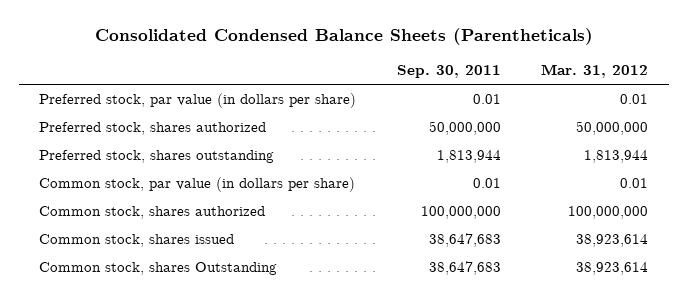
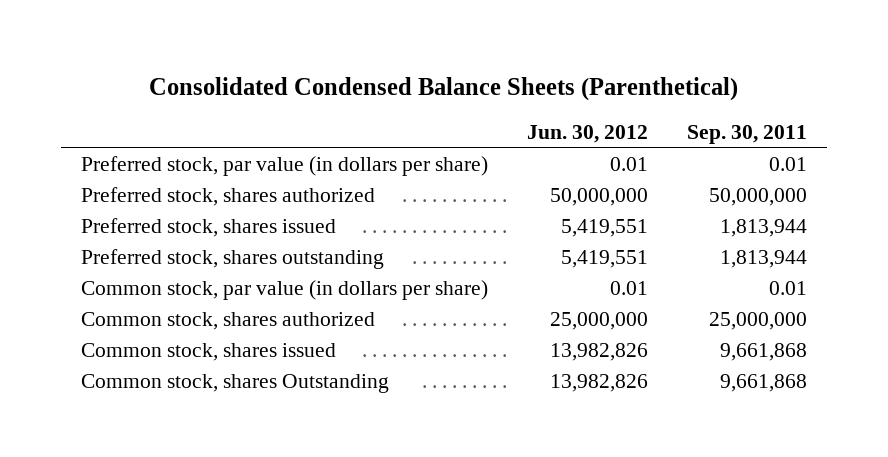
[94,28,593,46] Consolidated Condensed Balance Sheets (Parentheticals) -> [148,76,738,101] Consolidated Condensed Balance Sheets (Parenthetical)
[541,64,649,79] Mar. 31, 2012 -> none
none -> [526,124,648,143] Jun. 30, 2012
none -> [80,217,336,237] Preferred stock, shares issued
[420,206,501,220] 100,000,000 -> [709,311,808,330] 25,000,000
[428,233,501,248] 38,647,683 -> [720,342,808,361] 9,661,868
[428,261,501,276] 38,647,683 -> [720,373,808,392] 9,661,868

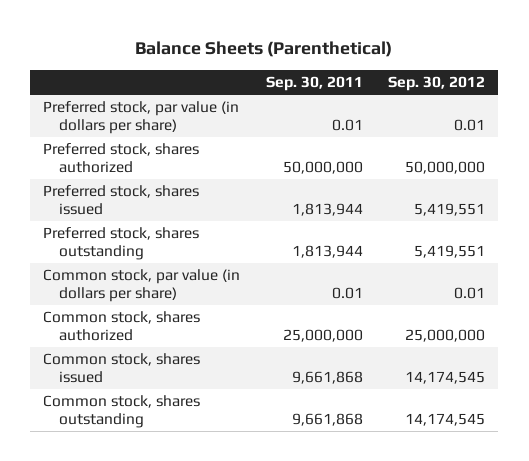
[148,76,738,101] Consolidated Condensed Balance Sheets (Parenthetical) -> [135,41,393,58] Balance Sheets (Parenthetical)
[526,124,648,143] Jun. 30, 2012 -> none
none -> [388,76,486,92] Sep. 30, 2012
[80,373,389,393] Common stock, shares Outstanding -> [43,395,201,429] Common stock, shares outstanding

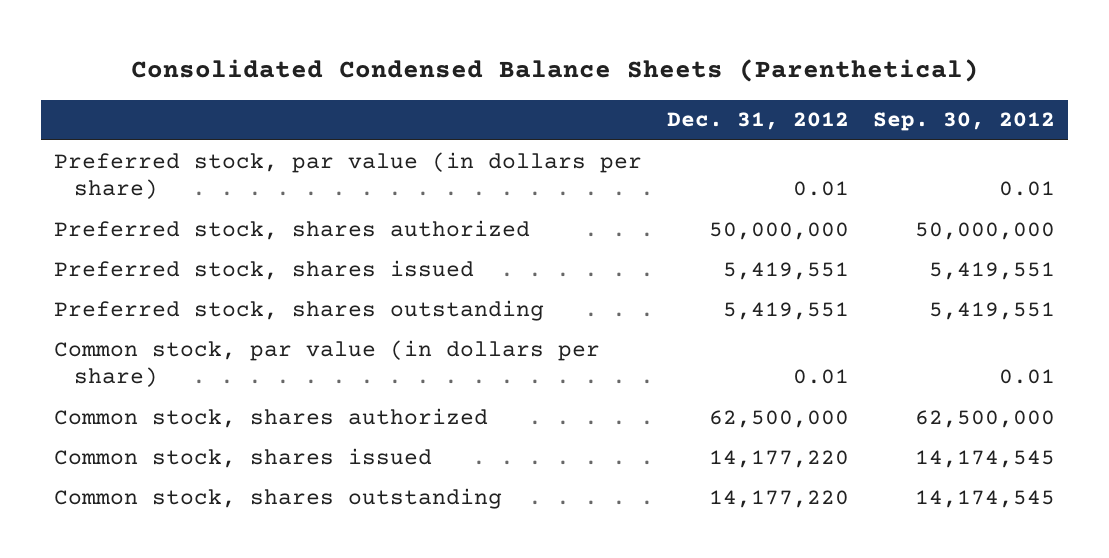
[135,41,393,58] Balance Sheets (Parenthetical) -> [130,58,979,82] Consolidated Condensed Balance Sheets (Parenthetical)
[265,76,363,92] Sep. 30, 2011 -> none
none -> [666,112,849,131] Dec. 31, 2012
[405,329,486,343] 25,000,000 -> [915,409,1056,428] 62,500,000

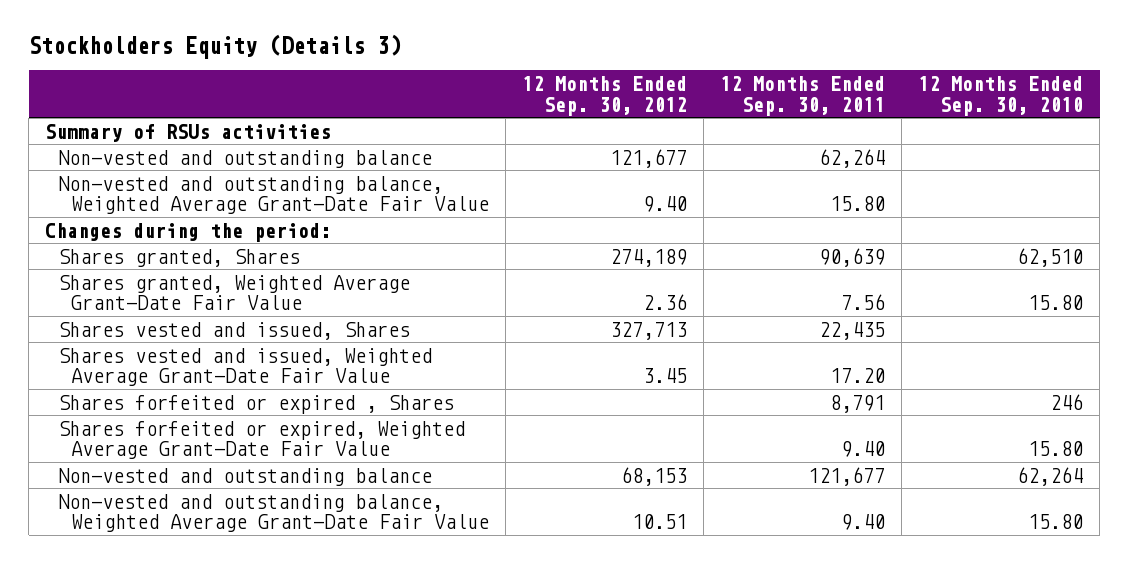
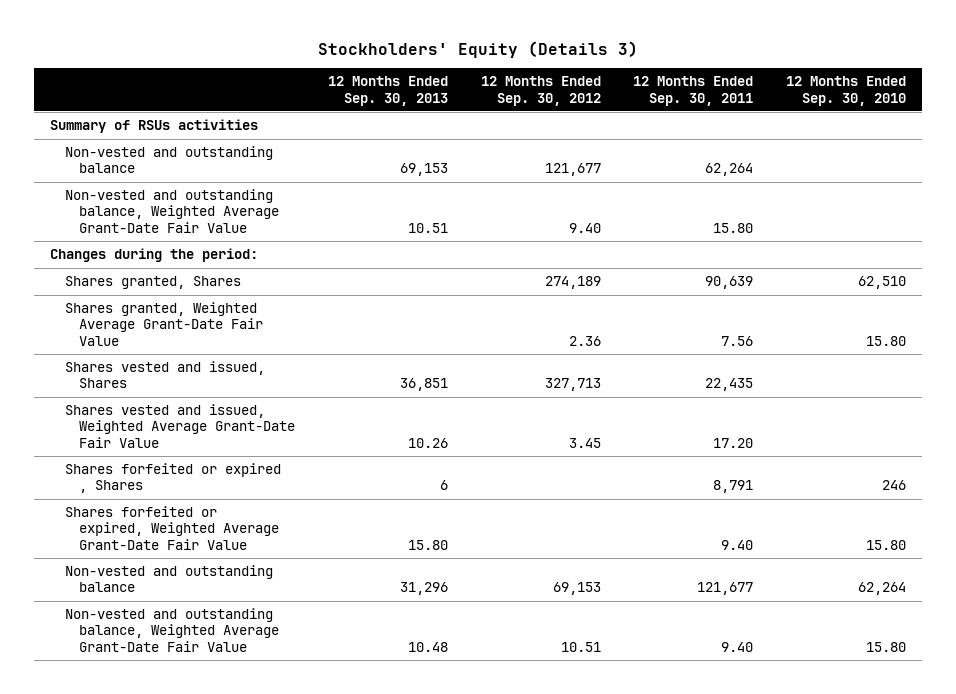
[28,34,401,60] Stockholders Equity (Details 3) -> [318,40,639,58] Stockholders' Equity (Details 3)
none -> [328,76,449,106] 12 Months Ended Sep. 30, 2013
[621,466,688,486] 68,153 -> [552,582,601,596] 69,153

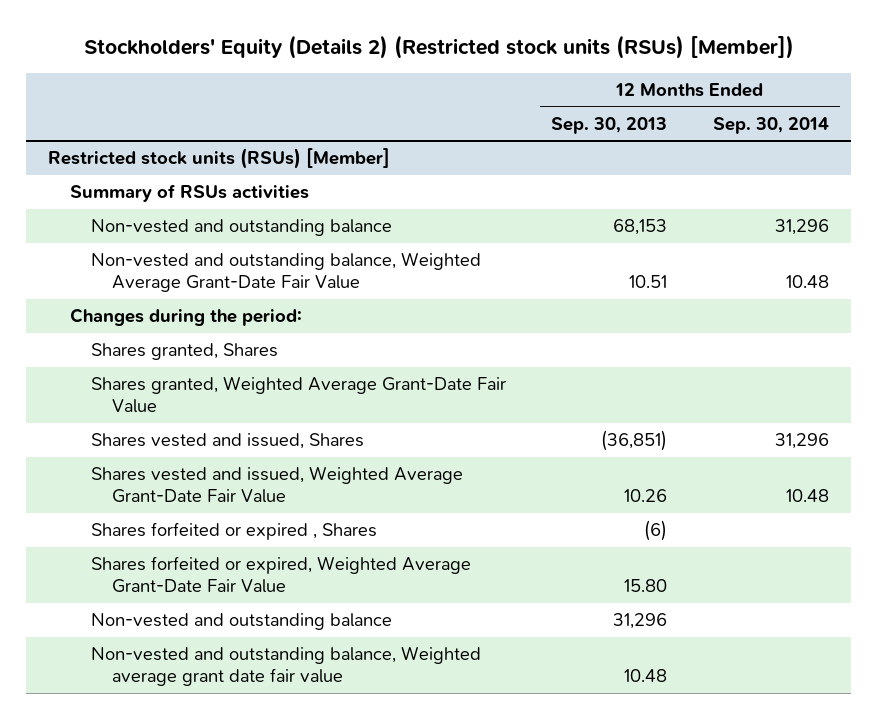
[318,40,639,58] Stockholders' Equity (Details 3) -> [83,35,794,60] Stockholders' Equity (Details 2) (Restricted stock units (RSUs) [Member])
[480,76,601,106] 12 Months Ended Sep. 30, 2012 -> none
[633,76,754,106] 12 Months Ended Sep. 30, 2011 -> none
[785,76,906,106] 12 Months Ended Sep. 30, 2010 -> none
none -> [712,116,829,134] Sep. 30, 2014
none -> [48,148,391,170] Restricted stock units (RSUs) [Member]
[400,163,449,177] 69,153 -> [613,219,668,236] 68,153
[400,378,449,392] 36,851 -> [601,430,668,452] (36,851)
[440,480,449,491] 6 -> [644,520,668,542] (6)
[64,608,280,652] Non-vested and outstanding balance, Weighted Average Grant-Date Fair Value -> [90,646,481,687] Non-vested and outstanding balance, Weighted average grant date fair value

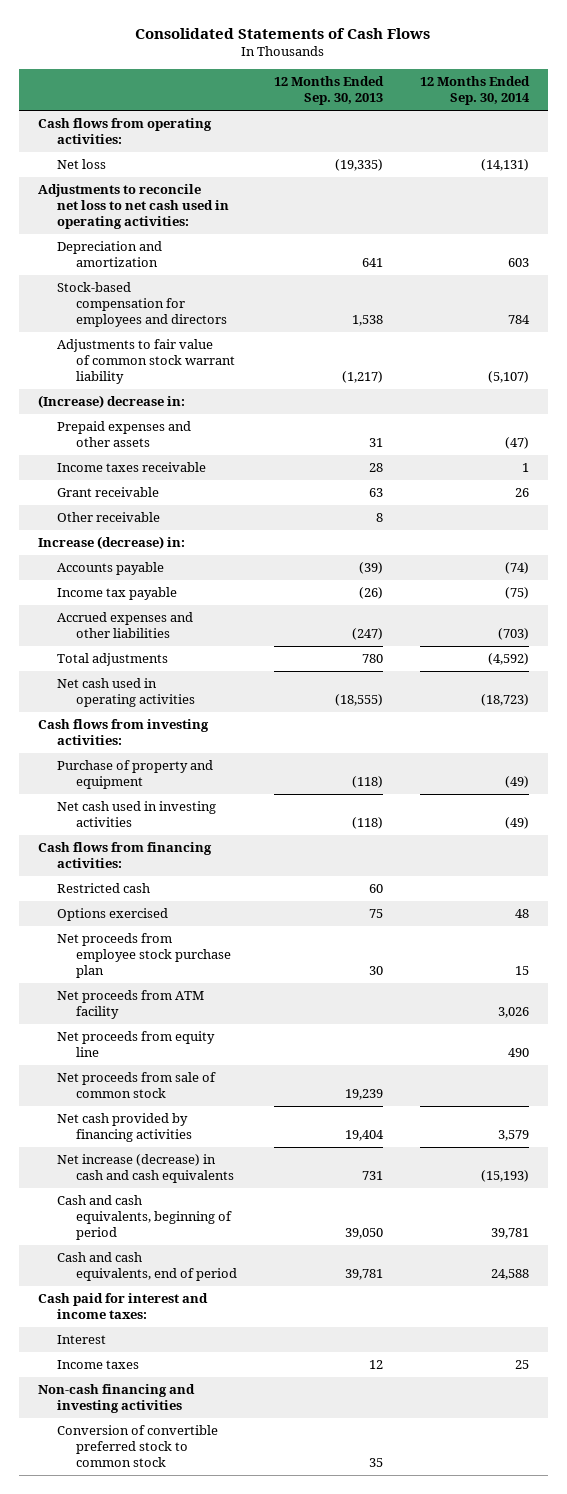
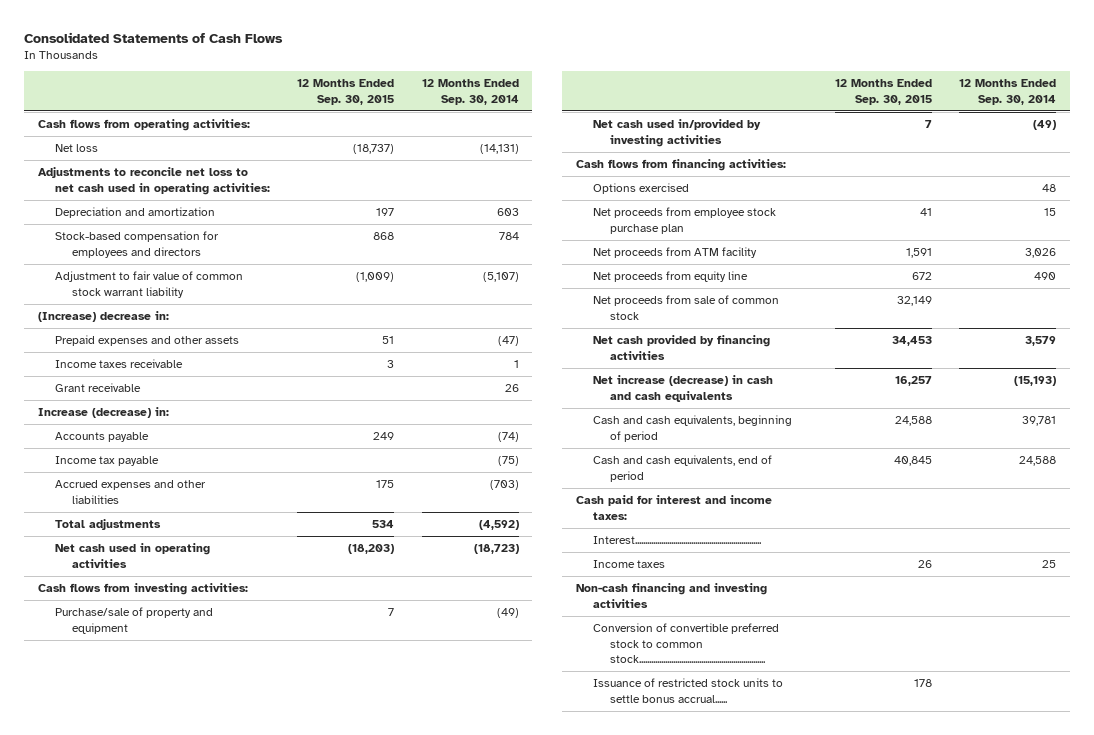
[274,76,385,106] 12 Months Ended Sep. 30, 2013 -> none
none -> [297,79,395,105] 12 Months Ended Sep. 30, 2015
[56,339,235,385] Adjustments to fair value of common stock warrant liability -> [55,271,244,298] Adjustment to fair value of common stock warrant liability
[56,512,160,523] Other receivable -> none
[56,760,213,790] Purchase of property and equipment -> [55,607,214,634] Purchase/sale of property and equipment
[56,801,216,828] Net cash used in investing activities -> [592,119,761,147] Net cash used in/provided by investing activities
[56,883,150,894] Restricted cash -> none
[56,1335,106,1345] Interest -> [592,536,761,545] Interest...............................................................
[56,1425,218,1468] Conversion of convertible preferred stock to common stock -> [592,623,779,664] Conversion of convertible preferred stock to common stock...............................................................
none -> [592,678,783,703] Issuance of restricted stock units to settle bonus accrual......

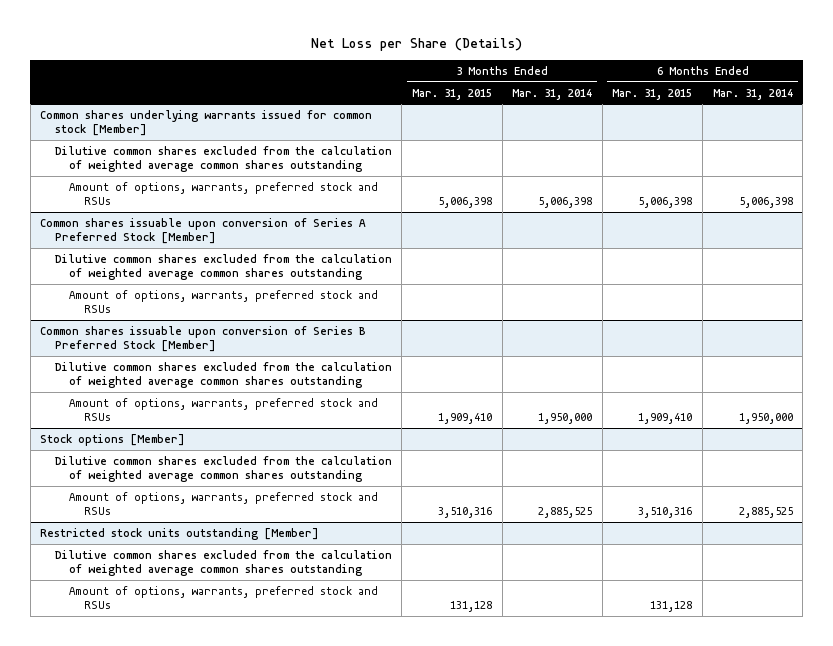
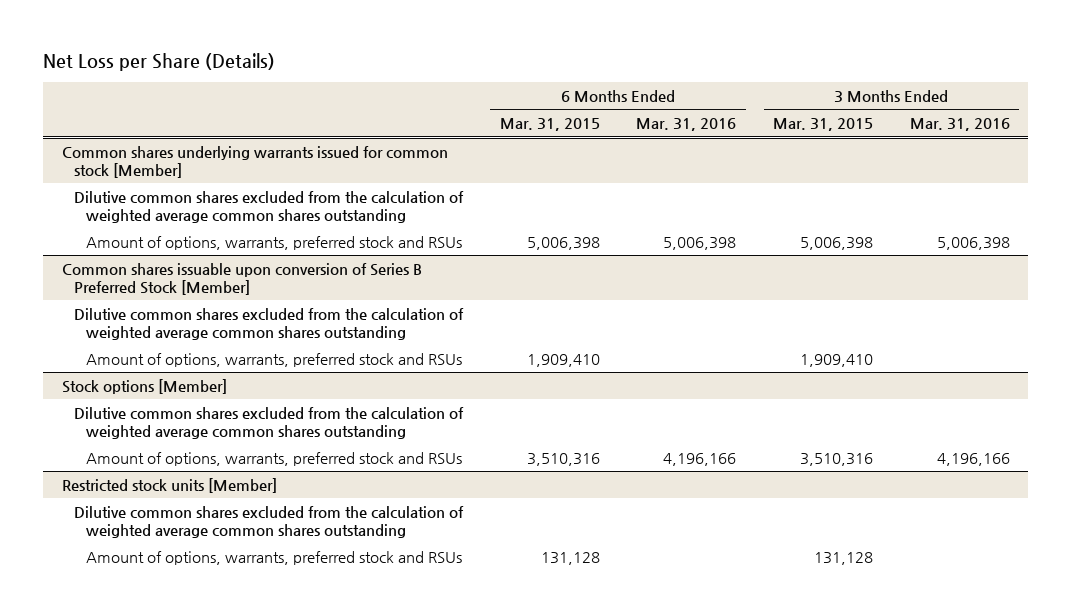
[512,88,593,100] Mar. 31, 2014 -> none
[712,88,793,100] Mar. 31, 2014 -> none
none -> [636,118,737,132] Mar. 31, 2016
none -> [909,118,1010,132] Mar. 31, 2016
[40,217,367,244] Common shares issuable upon conversion of Series A Preferred Stock [Member] -> none
[54,253,392,280] Dilutive common shares excluded from the calculation of weighted average common shares outstanding -> none
[69,289,379,313] Amount of options, warrants, preferred stock and RSUs -> none
[40,527,320,540] Restricted stock units outstanding [Member] -> [61,477,277,493] Restricted stock units [Member]

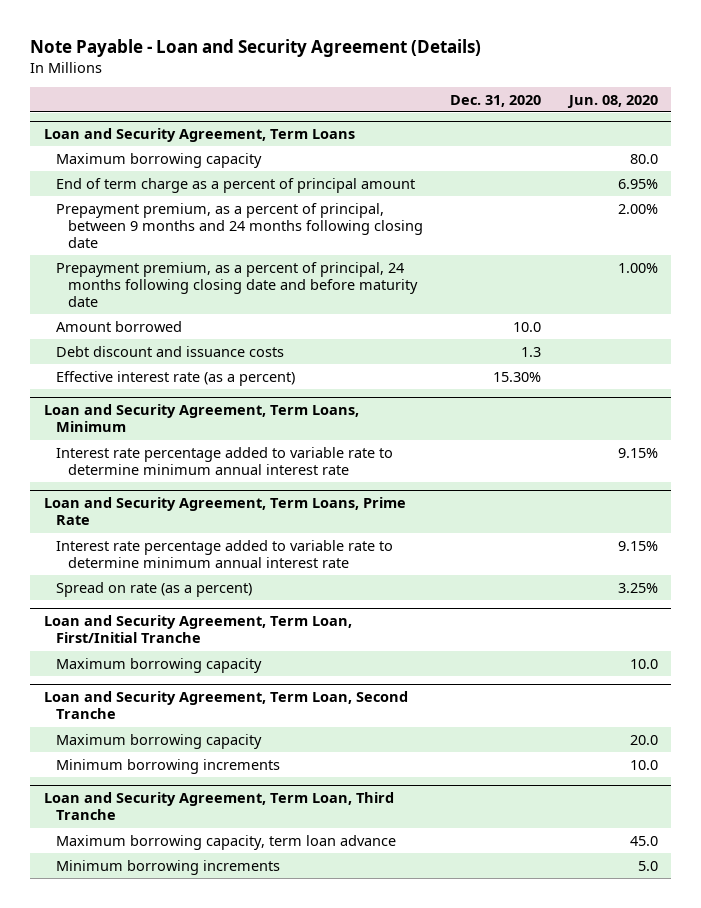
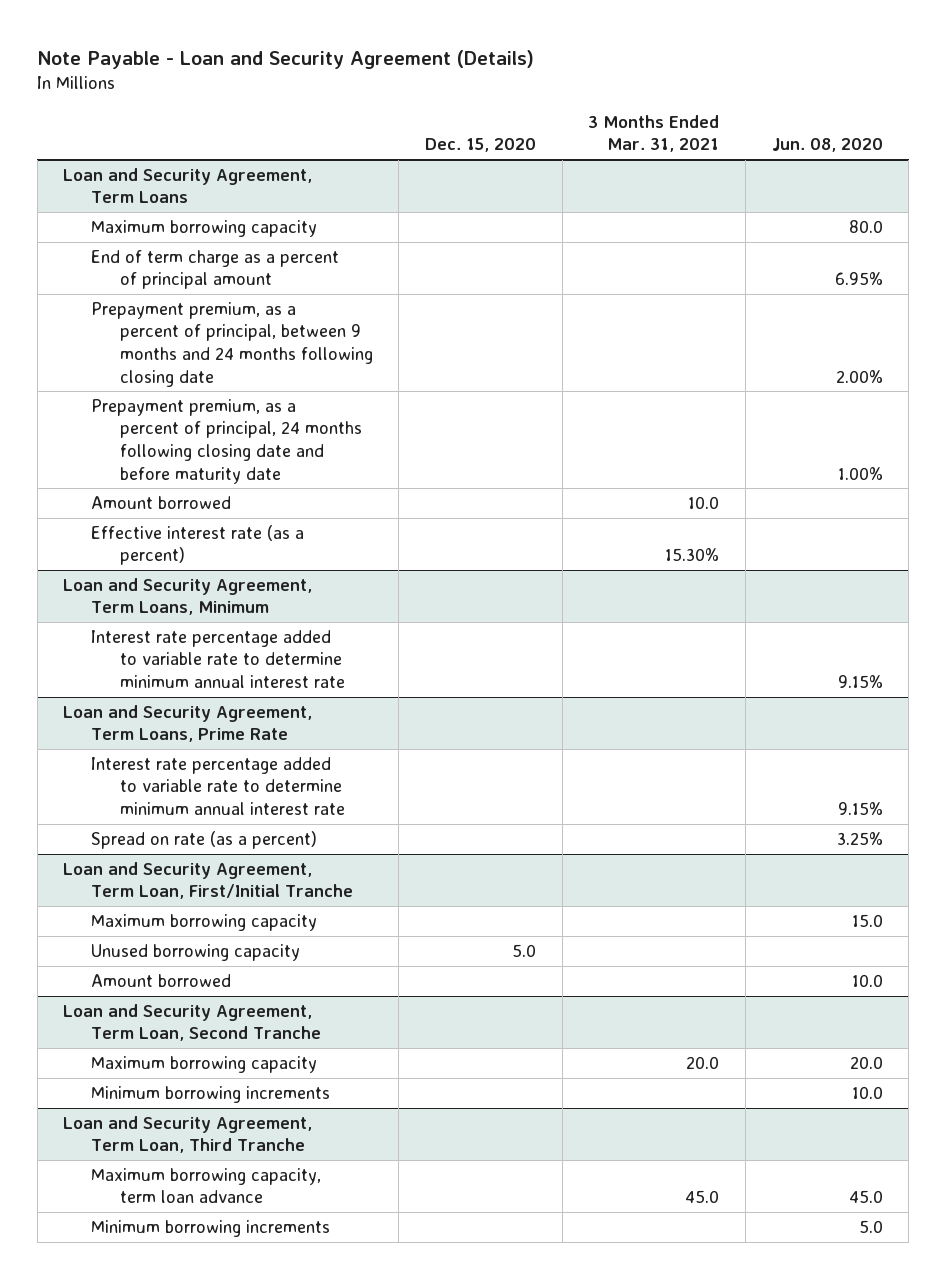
[450,94,542,107] Dec. 31, 2020 -> none
none -> [424,138,536,153] Dec. 15, 2020
none -> [588,114,720,153] 3 Months Ended Mar. 31, 2021
[55,345,284,357] Debt discount and issuance costs -> none
[629,658,658,669] 10.0 -> [851,913,883,927] 15.0
none -> [91,943,301,961] Unused borrowing capacity
none -> [91,973,232,987] Amount borrowed

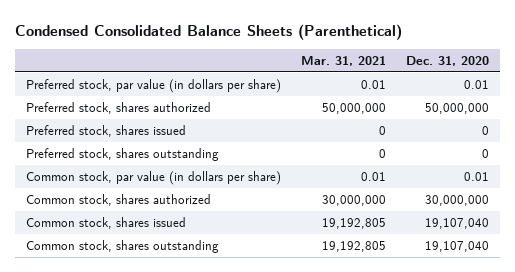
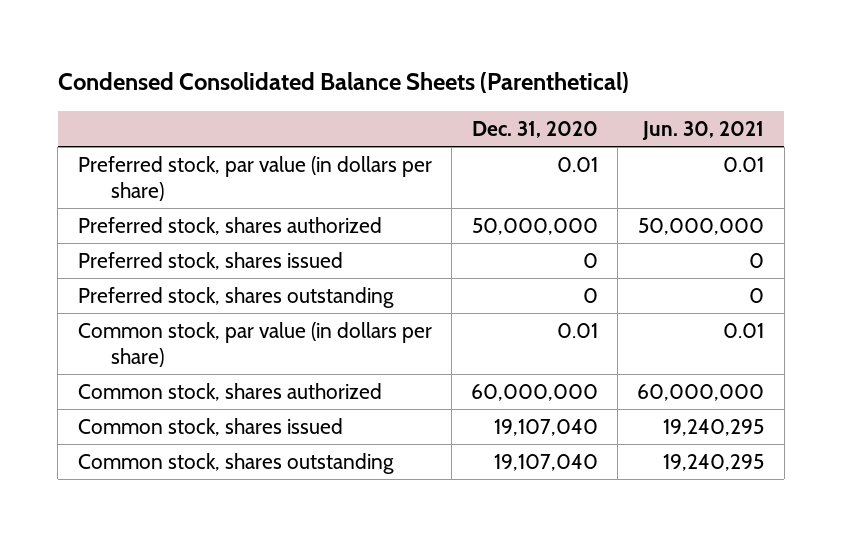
[300,55,386,66] Mar. 31, 2021 -> none
none -> [642,120,765,140] Jun. 30, 2021
[425,195,490,207] 30,000,000 -> [471,383,599,401] 60,000,000

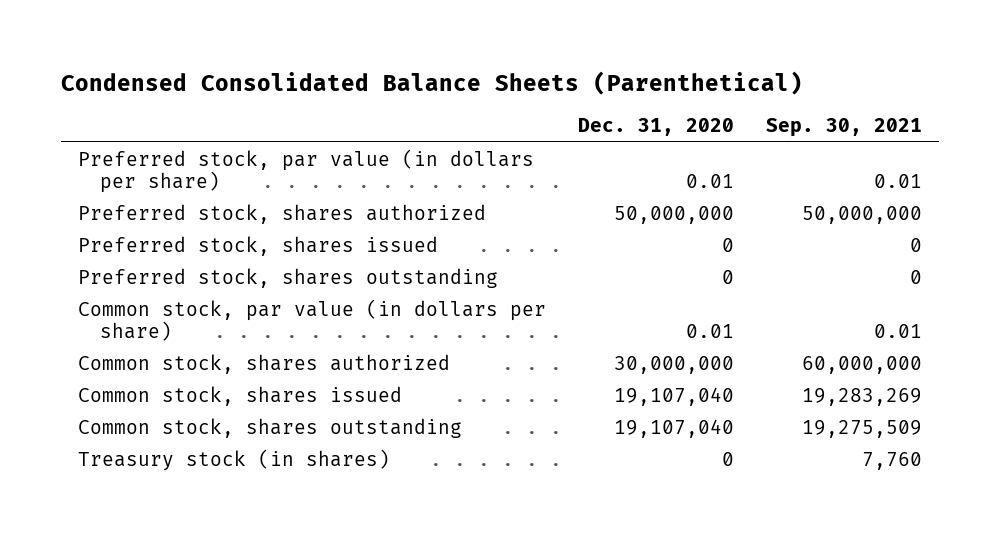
[642,120,765,140] Jun. 30, 2021 -> none
none -> [766,118,923,138] Sep. 30, 2021
[471,383,599,401] 60,000,000 -> [614,355,735,374] 30,000,000
none -> [77,448,390,471] Treasury stock (in shares)

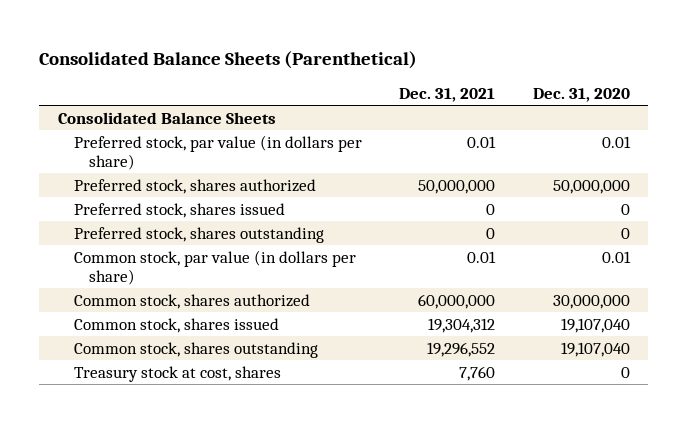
[61,70,804,95] Condensed Consolidated Balance Sheets (Parenthetical) -> [39,50,418,69] Consolidated Balance Sheets (Parenthetical)
[766,118,923,138] Sep. 30, 2021 -> none
none -> [399,88,496,103] Dec. 31, 2021
none -> [58,111,277,124] Consolidated Balance Sheets
[77,448,390,471] Treasury stock (in shares) -> [73,365,281,382] Treasury stock at cost, shares

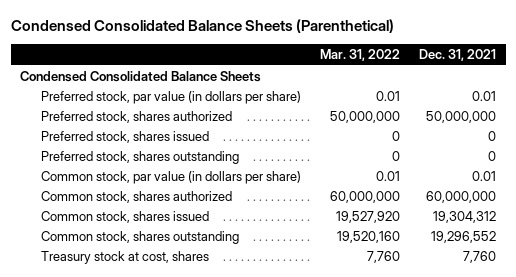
[39,50,418,69] Consolidated Balance Sheets (Parenthetical) -> [10,19,394,34] Condensed Consolidated Balance Sheets (Parenthetical)
[532,88,630,103] Dec. 31, 2020 -> none
none -> [319,49,400,62] Mar. 31, 2022
[58,111,277,124] Consolidated Balance Sheets -> [20,70,262,82] Condensed Consolidated Balance Sheets

